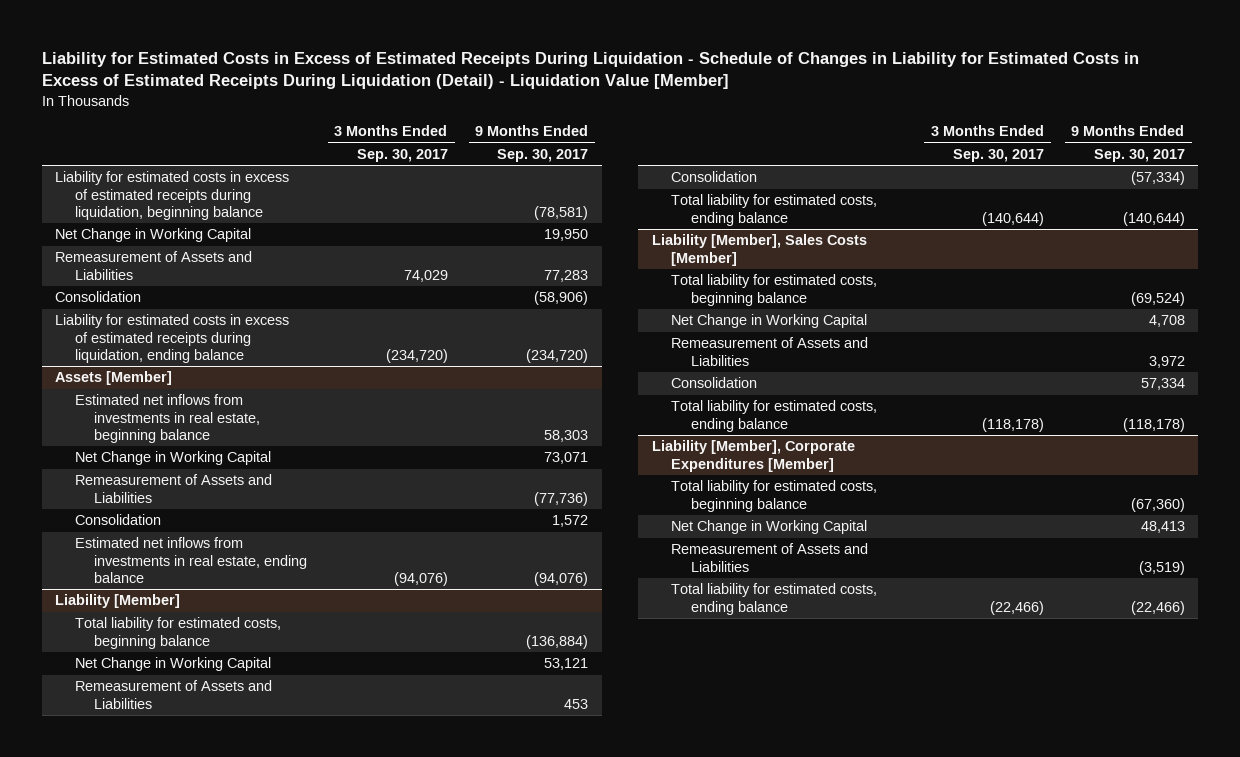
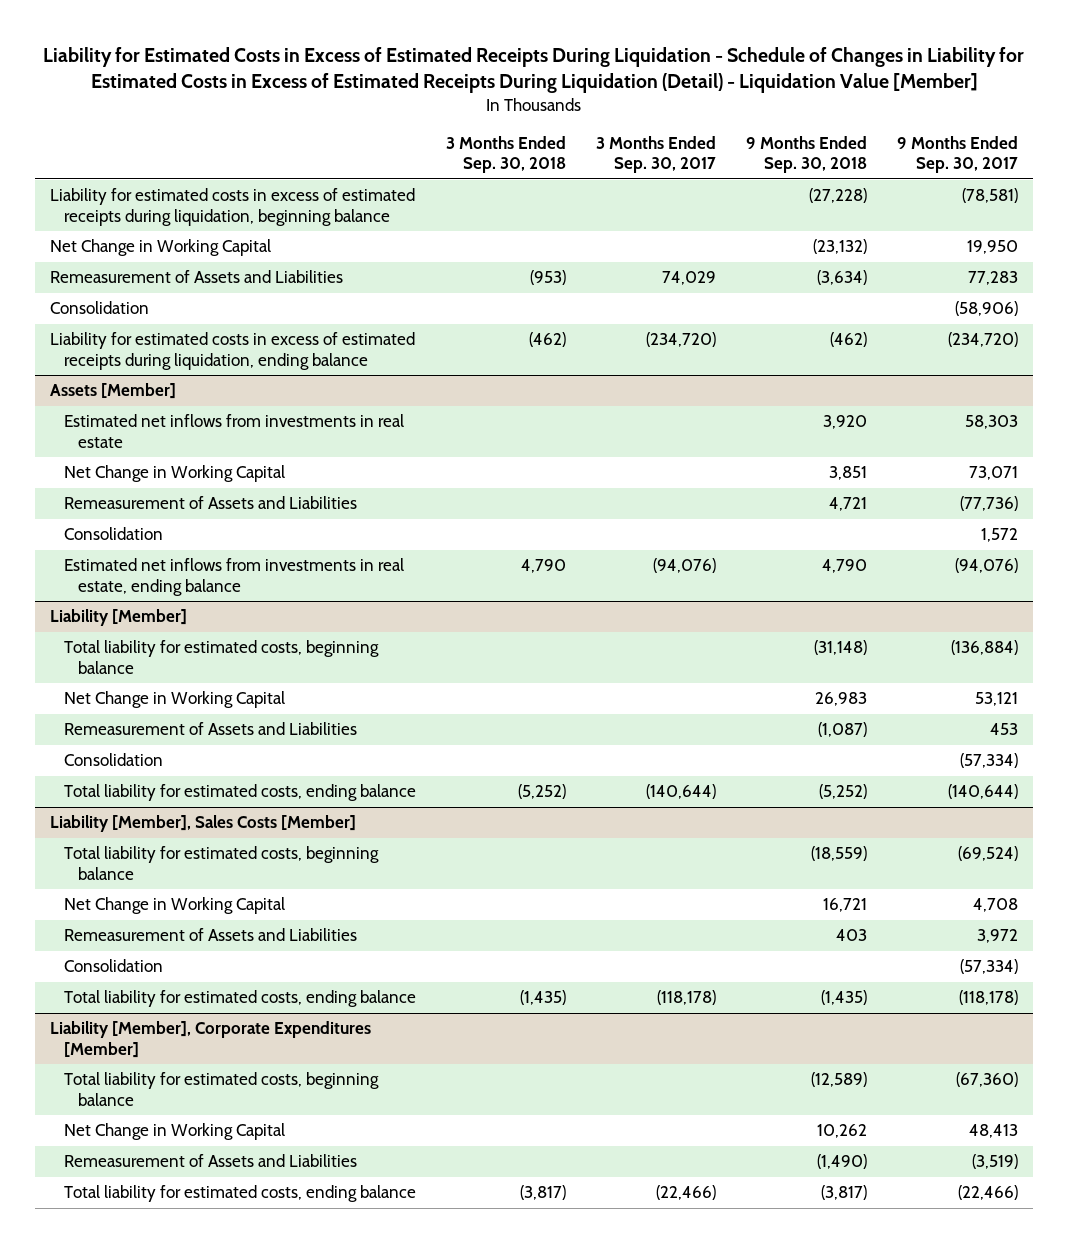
none -> [445,135,566,174] 3 Months Ended Sep. 30, 2018
none -> [745,135,867,174] 9 Months Ended Sep. 30, 2018
[74,394,261,443] Estimated net inflows from investments in real estate, beginning balance -> [64,414,405,448] Estimated net inflows from investments in real estate
[1140,378,1185,391] 57,334 -> [959,959,1018,975] (57,334)

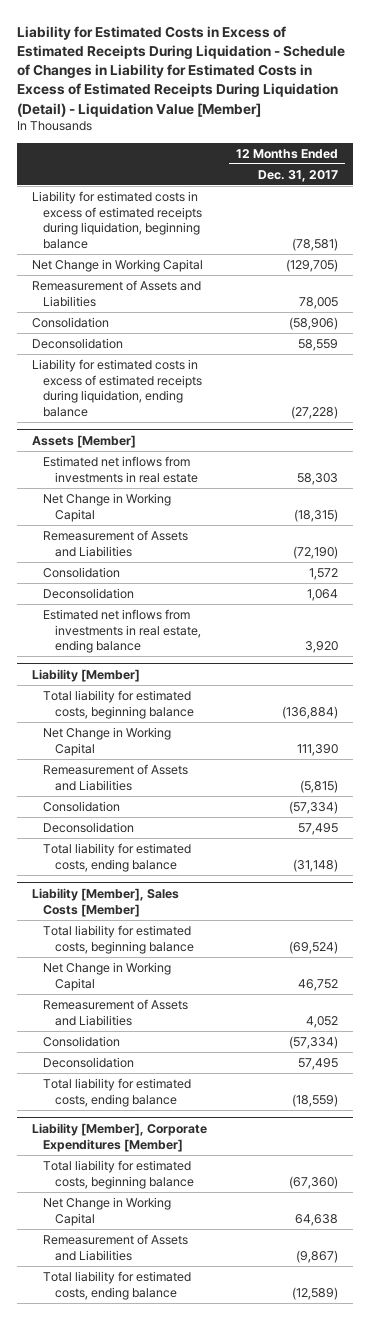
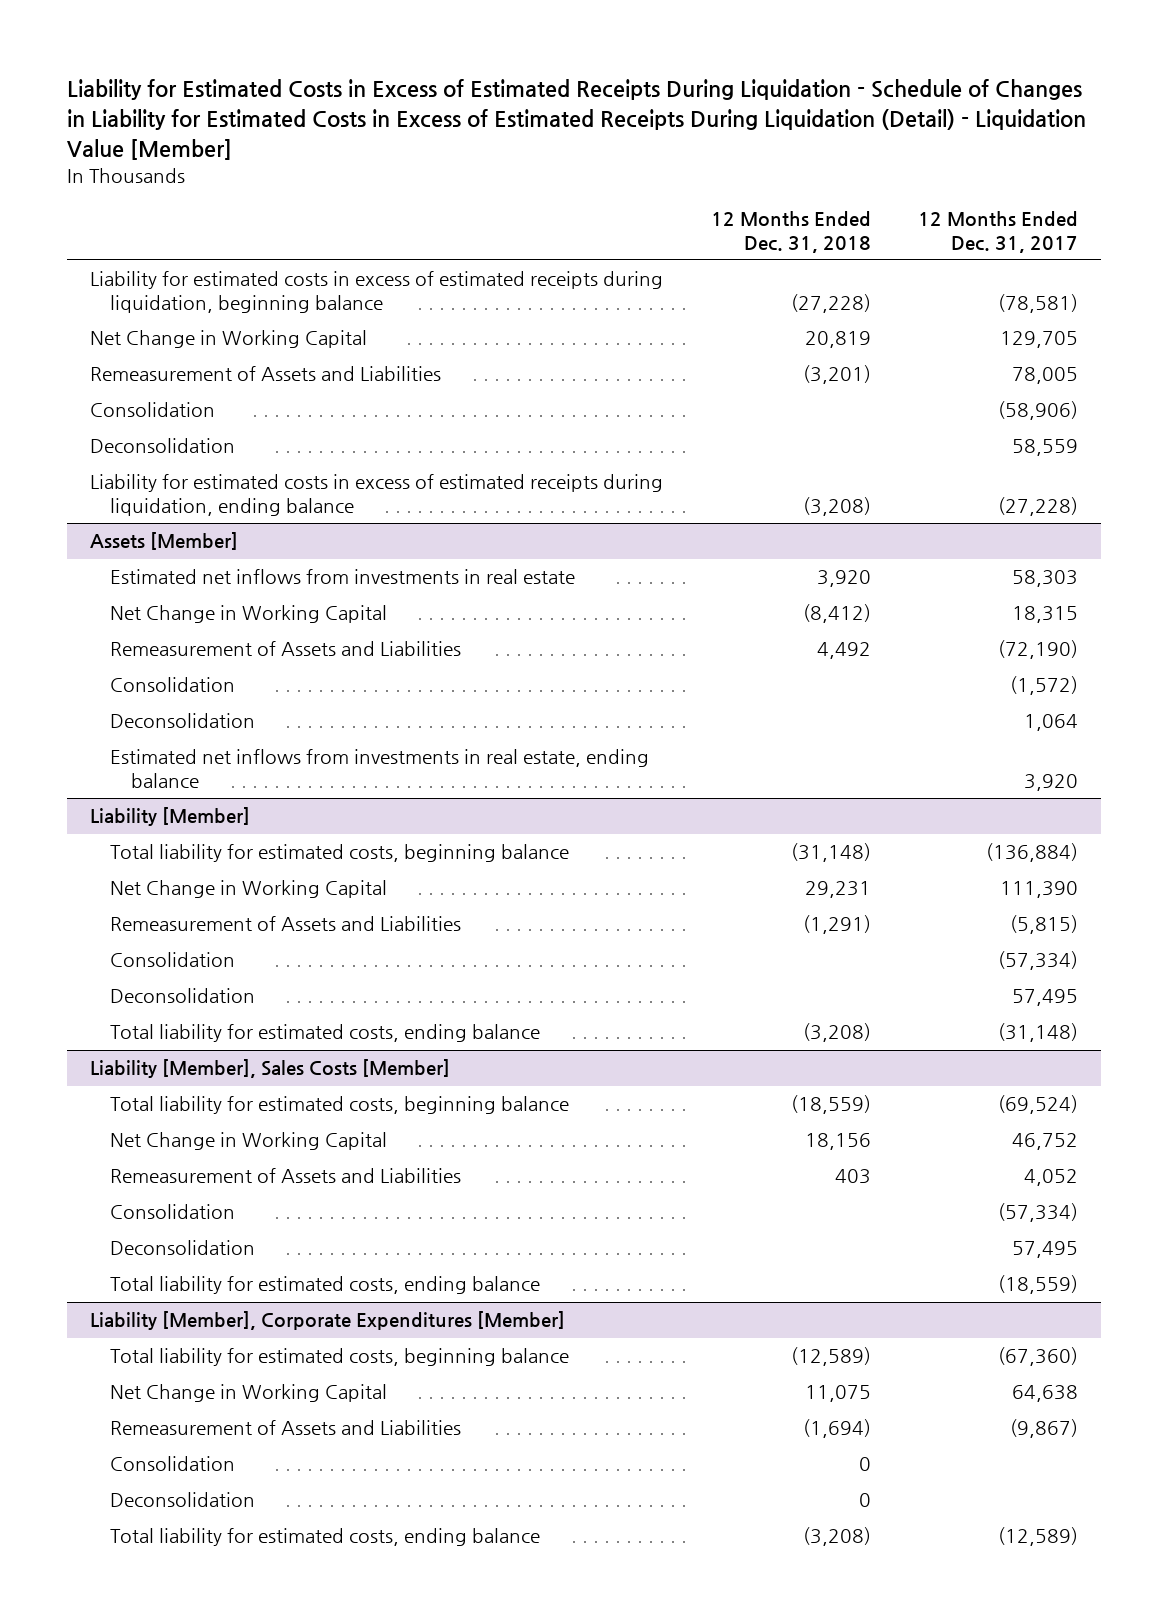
none -> [710,211,871,253] 12 Months Ended Dec. 31, 2018
[286,258,339,272] (129,705) -> [999,331,1078,349] 129,705
[294,508,339,522] (18,315) -> [1011,606,1078,624] 18,315
[309,567,339,580] 1,572 -> [1009,676,1078,696] (1,572)
none -> [110,1456,236,1472] Consolidation
none -> [110,1492,256,1508] Deconsolidation

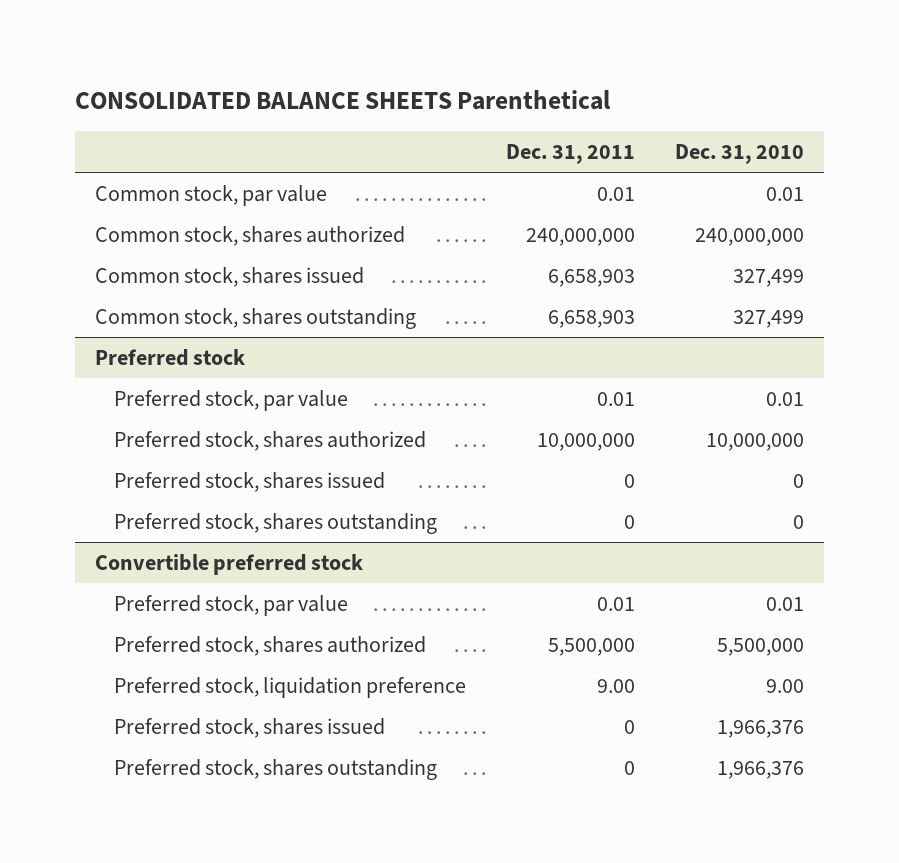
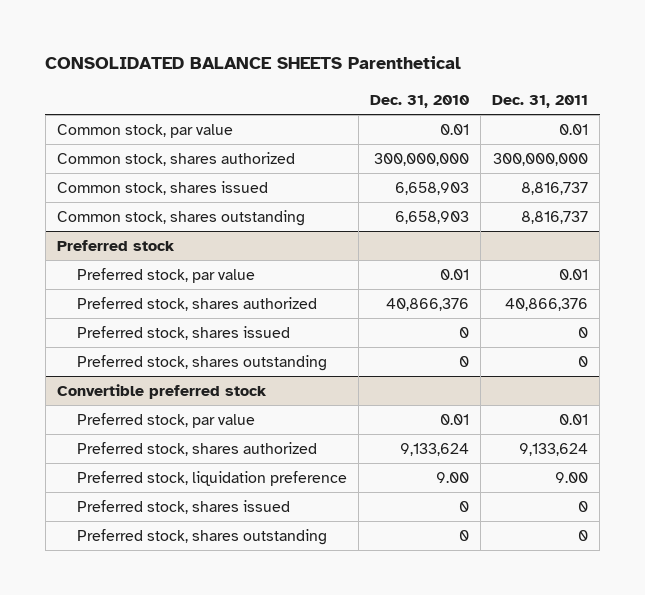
[525,227,635,246] 240,000,000 -> [493,152,589,166] 300,000,000
[694,227,804,246] 240,000,000 -> [374,152,470,166] 300,000,000
[547,268,635,287] 6,658,903 -> [521,181,589,195] 8,816,737
[732,268,804,287] 327,499 -> [395,181,470,195] 6,658,903
[547,309,635,328] 6,658,903 -> [521,210,589,224] 8,816,737
[732,309,804,328] 327,499 -> [395,210,470,224] 6,658,903
[536,432,635,451] 10,000,000 -> [505,297,589,311] 40,866,376
[705,432,804,451] 10,000,000 -> [386,297,470,311] 40,866,376
[547,637,635,656] 5,500,000 -> [519,442,589,456] 9,133,624
[716,637,804,656] 5,500,000 -> [400,442,470,456] 9,133,624
[716,719,804,738] 1,966,376 -> [459,500,470,512] 0
[716,760,804,779] 1,966,376 -> [459,529,470,541] 0

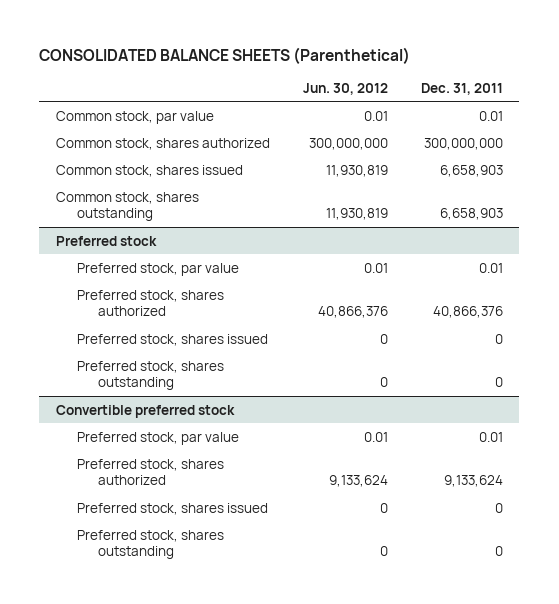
[45,56,462,70] CONSOLIDATED BALANCE SHEETS Parenthetical -> [39,46,411,64] CONSOLIDATED BALANCE SHEETS (Parenthetical)
[370,94,470,108] Dec. 31, 2010 -> none
none -> [302,82,388,95] Jun. 30, 2012
[521,181,589,195] 8,816,737 -> [439,164,503,177] 6,658,903
[521,210,589,224] 8,816,737 -> [439,208,503,221] 6,658,903
[77,470,348,486] Preferred stock, liquidation preference -> none

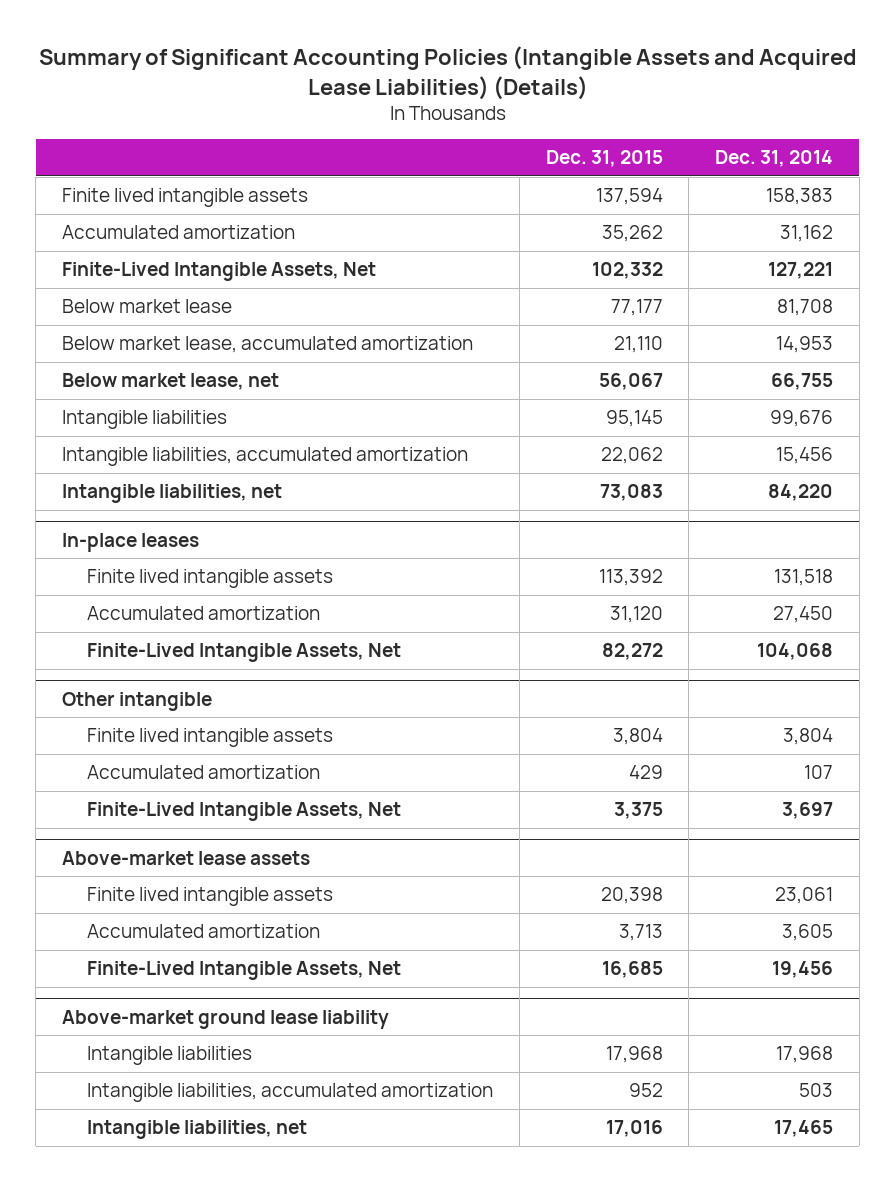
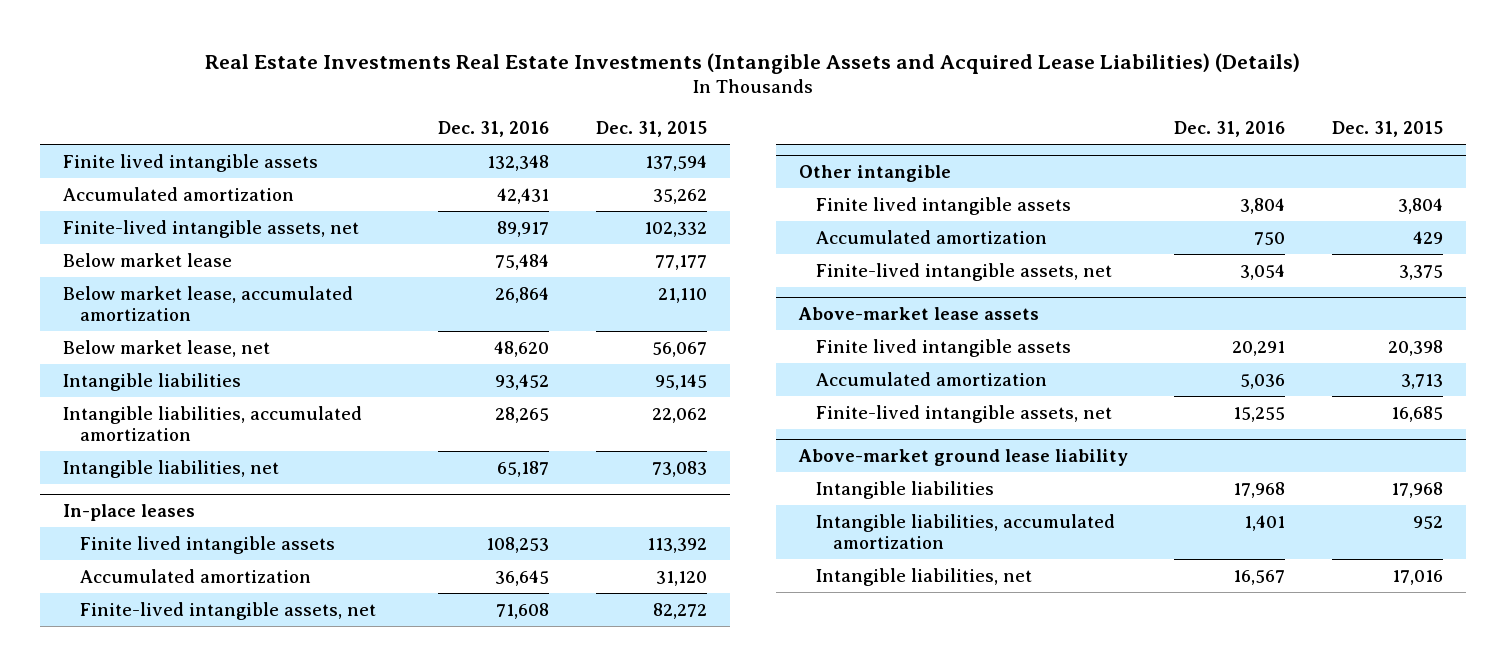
[38,46,857,100] Summary of Significant Accounting Policies (Intangible Assets and Acquired Lease Liabilities) (Details) -> [204,52,1300,74] Real Estate Investments Real Estate Investments (Intangible Assets and Acquired Lease Liabilities) (Details)
[715,150,834,168] Dec. 31, 2014 -> none
none -> [438,121,550,138] Dec. 31, 2016
[62,262,377,282] Finite-Lived Intangible Assets, Net -> [63,219,360,238] Finite-lived intangible assets, net
[87,643,402,663] Finite-Lived Intangible Assets, Net -> [80,601,377,620] Finite-lived intangible assets, net
[87,802,402,822] Finite-Lived Intangible Assets, Net -> [815,262,1112,281] Finite-lived intangible assets, net
[87,961,402,981] Finite-Lived Intangible Assets, Net -> [815,404,1112,423] Finite-lived intangible assets, net

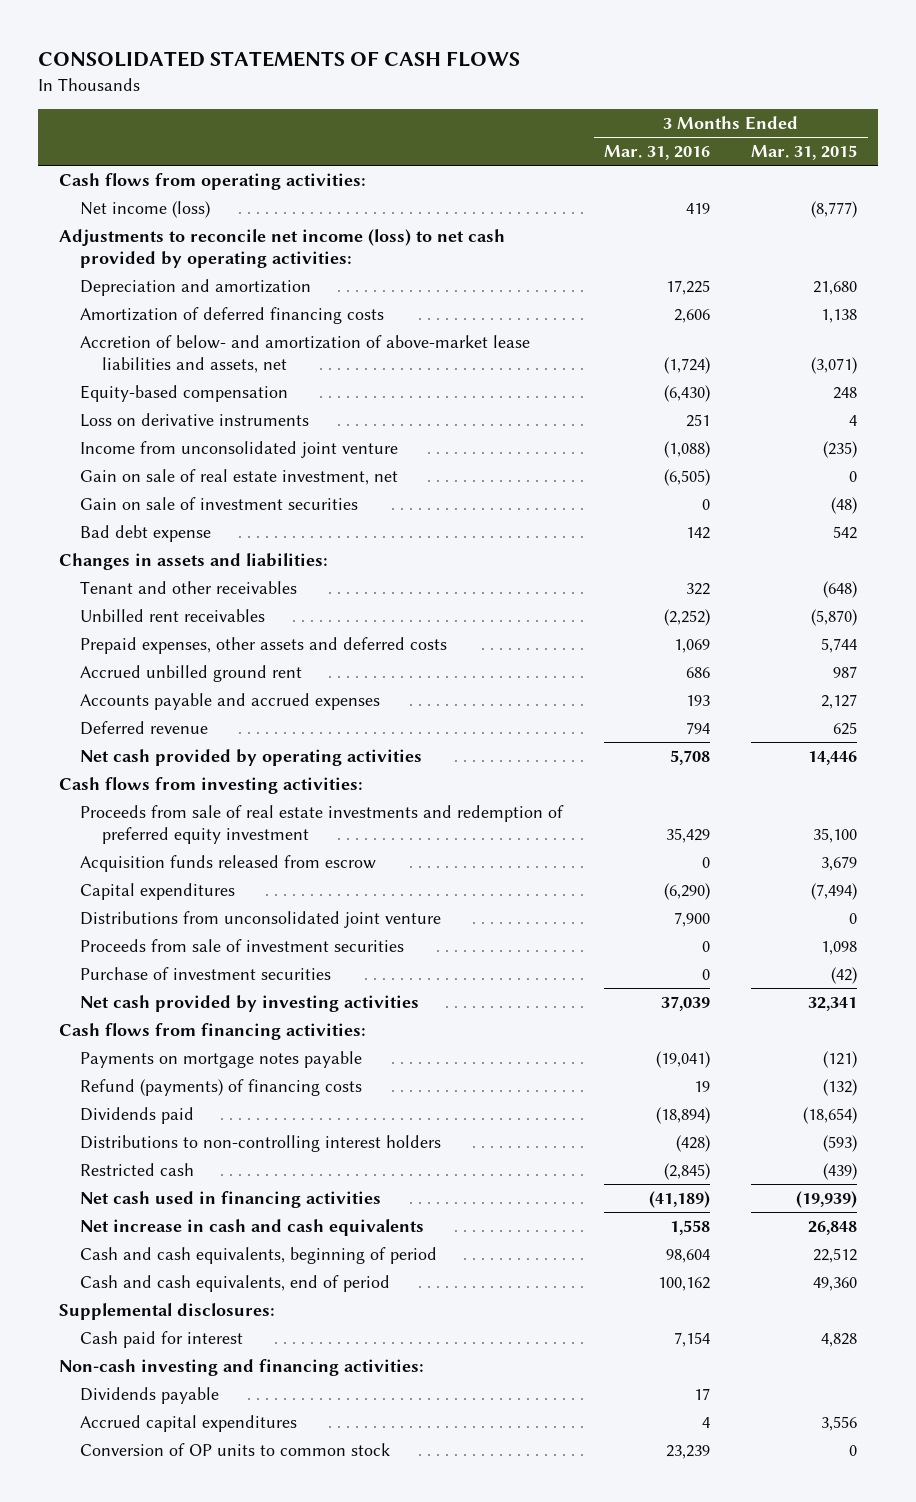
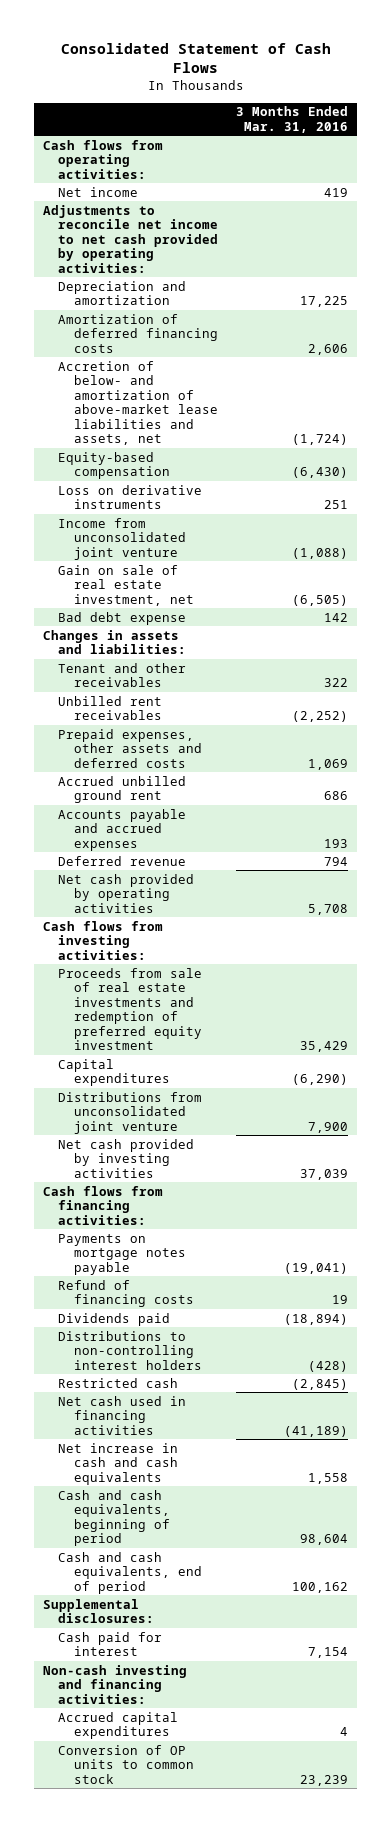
[38,51,521,68] CONSOLIDATED STATEMENTS OF CASH FLOWS -> [60,42,331,74] Consolidated Statement of Cash Flows
[751,145,858,161] Mar. 31, 2015 -> none
[80,200,211,218] Net income (loss) -> [58,186,139,197] Net income
[58,228,505,268] Adjustments to reconcile net income (loss) to net cash provided by operating activities: -> [43,204,219,273] Adjustments to reconcile net income to net cash provided by operating activities:
[80,496,359,510] Gain on sale of investment securities -> none
[80,854,377,872] Acquisition funds released from escrow -> none
[80,938,405,952] Proceeds from sale of investment securities -> none
[80,966,332,980] Purchase of investment securities -> none
[80,1078,363,1096] Refund (payments) of financing costs -> [58,1279,194,1308] Refund of financing costs
[80,1386,220,1404] Dividends payable -> none

